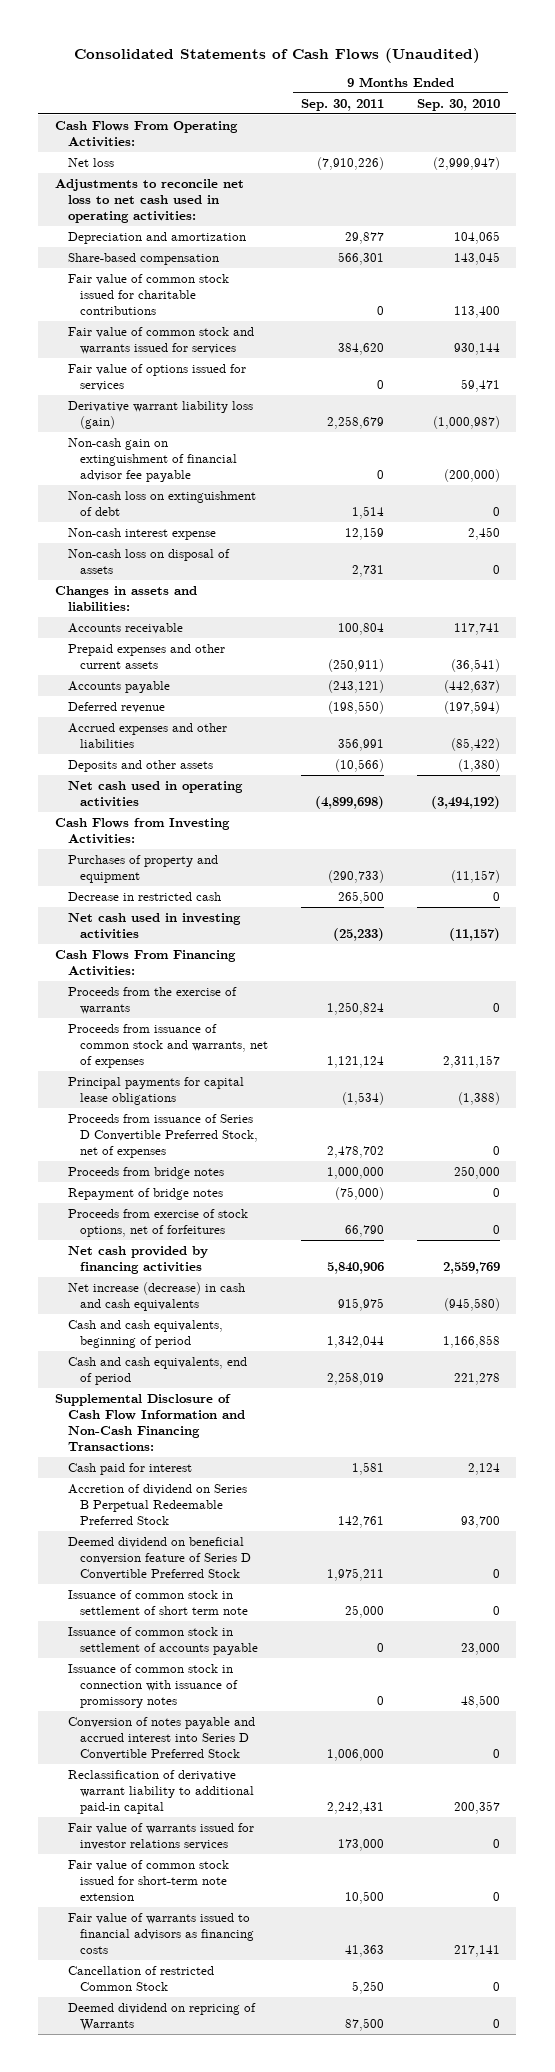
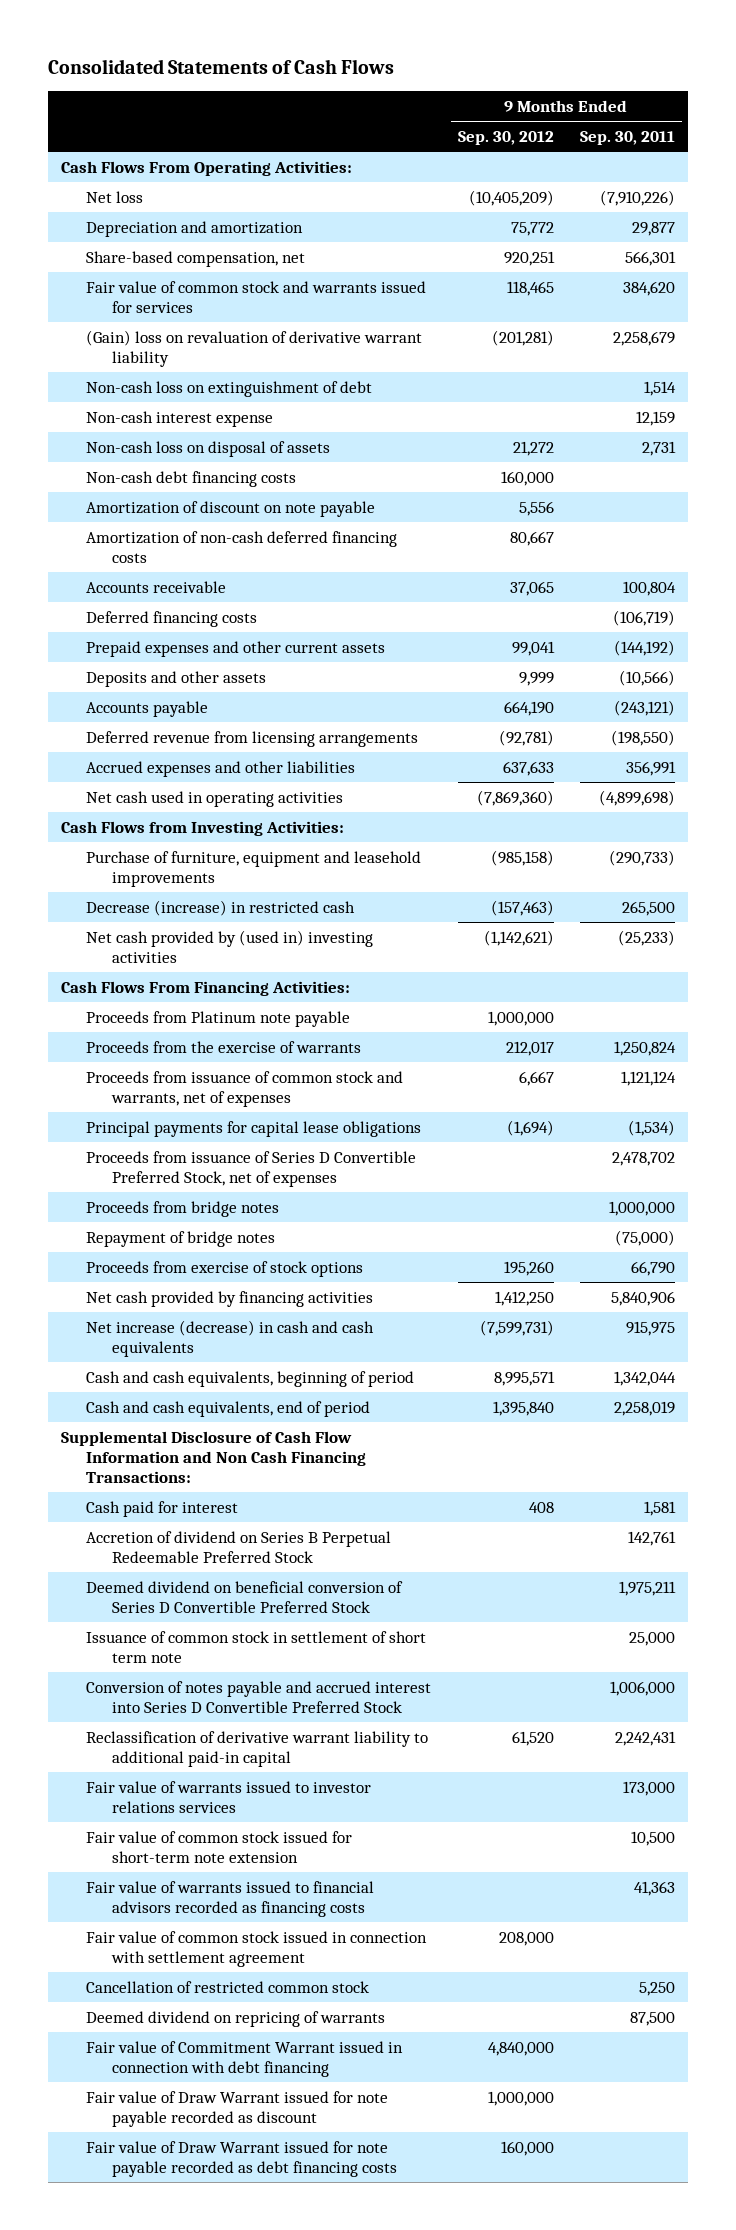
[74,47,481,63] Consolidated Statements of Cash Flows (Unaudited) -> [47,59,394,75] Consolidated Statements of Cash Flows
[417,98,501,111] Sep. 30, 2010 -> none
none -> [457,130,554,145] Sep. 30, 2012
[54,178,244,223] Adjustments to reconcile net loss to net cash used in operating activities: -> none
[67,273,229,315] Fair value of common stock issued for charitable contributions -> none
[67,252,219,265] Share-based compensation -> [86,250,306,267] Share-based compensation, net
[67,363,246,391] Fair value of options issued for services -> none
[67,437,238,482] Non-cash gain on extinguishment of financial advisor fee payable -> none
[67,400,253,429] Derivative warrant liability loss (gain) -> [86,329,423,367] (Gain) loss on revaluation of derivative warrant liability
[54,585,197,611] Changes in assets and liabilities: -> none
none -> [86,470,297,487] Non-cash debt financing costs
none -> [86,500,376,517] Amortization of discount on note payable
none -> [86,530,398,563] Amortization of non-cash deferred financing costs
none -> [86,610,258,627] Deferred financing costs
[328,658,385,672] (250,911) -> [614,639,676,656] (144,192)
[67,759,213,772] Deposits and other assets -> [86,670,267,687] Deposits and other assets
[67,701,165,713] Deferred revenue -> [86,730,419,747] Deferred revenue from licensing arrangements
[67,854,218,883] Purchases of property and equipment -> [86,850,422,887] Purchase of furniture, equipment and leasehold improvements
[67,891,221,901] Decrease in restricted cash -> [86,899,356,916] Decrease (increase) in restricted cash
[67,912,241,939] Net cash used in investing activities -> [86,929,374,963] Net cash provided by (used in) investing activities
none -> [86,1010,351,1027] Proceeds from Platinum note payable
[67,1208,248,1237] Proceeds from exercise of stock options, net of forfeitures -> [86,1260,364,1277] Proceeds from exercise of stock options
[54,1393,245,1451] Supplemental Disclosure of Cash Flow Information and Non-Cash Financing Transactions: -> [61,1430,367,1483] Supplemental Disclosure of Cash Flow Information and Non Cash Financing Transactions:
[67,1536,252,1580] Deemed dividend on beneficial conversion feature of Series D Convertible Preferred Stock -> [86,1580,404,1613] Deemed dividend on beneficial conversion of Series D Convertible Preferred Stock
[67,1626,259,1655] Issuance of common stock in settlement of accounts payable -> none
[67,1663,239,1708] Issuance of common stock in connection with issuance of promissory notes -> none
[67,1822,254,1850] Fair value of warrants issued for investor relations services -> [86,1780,372,1813] Fair value of warrants issued to investor relations services
[67,1912,255,1954] Fair value of warrants issued to financial advisors as financing costs -> [86,1880,375,1917] Fair value of warrants issued to financial advisors recorded as financing costs
none -> [86,1930,428,1967] Fair value of common stock issued in connection with settlement agreement
[67,1965,214,1991] Cancellation of restricted Common Stock -> [86,1980,370,1993] Cancellation of restricted common stock
[67,2002,256,2031] Deemed dividend on repricing of Warrants -> [86,2010,386,2027] Deemed dividend on repricing of warrants
none -> [86,2040,404,2077] Fair value of Commitment Warrant issued in connection with debt financing
none -> [86,2090,389,2127] Fair value of Draw Warrant issued for note payable recorded as discount
none -> [86,2140,397,2177] Fair value of Draw Warrant issued for note payable recorded as debt financing costs

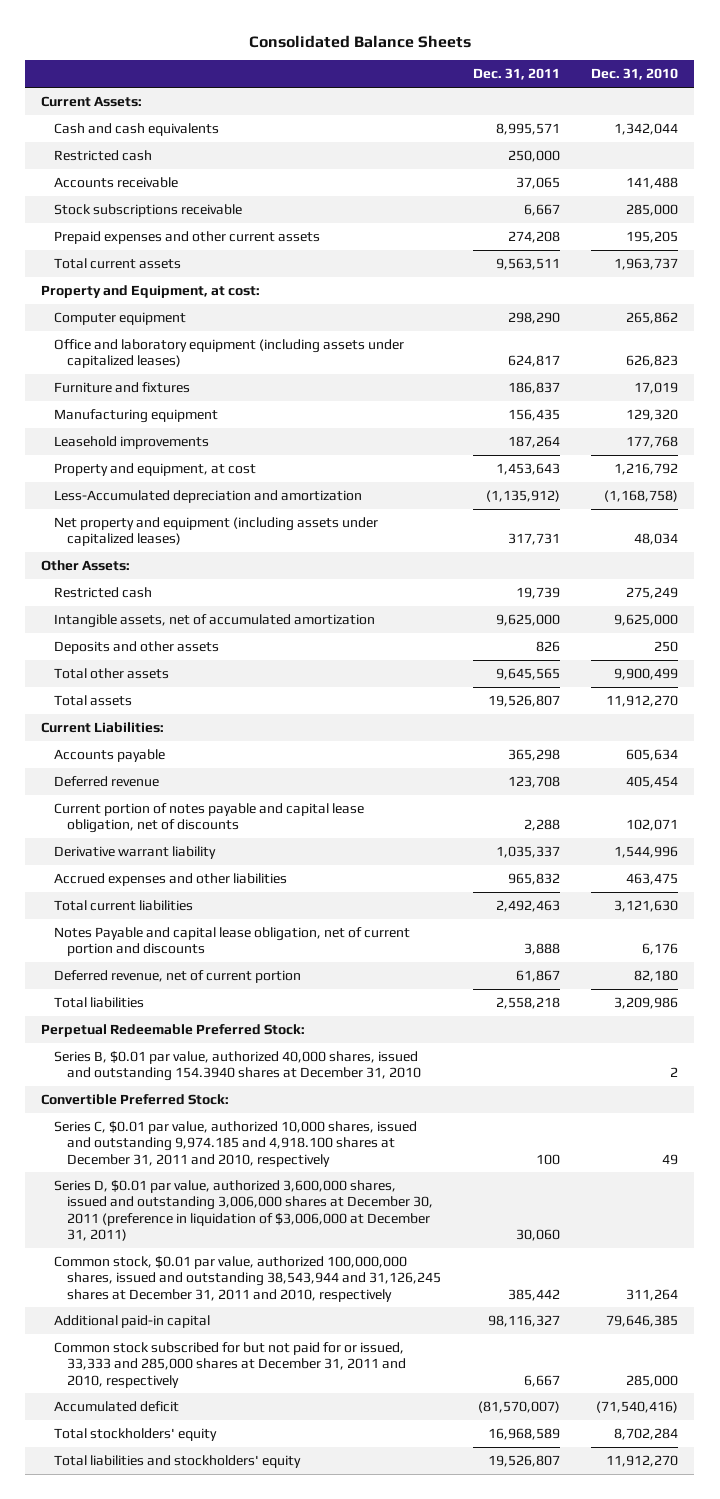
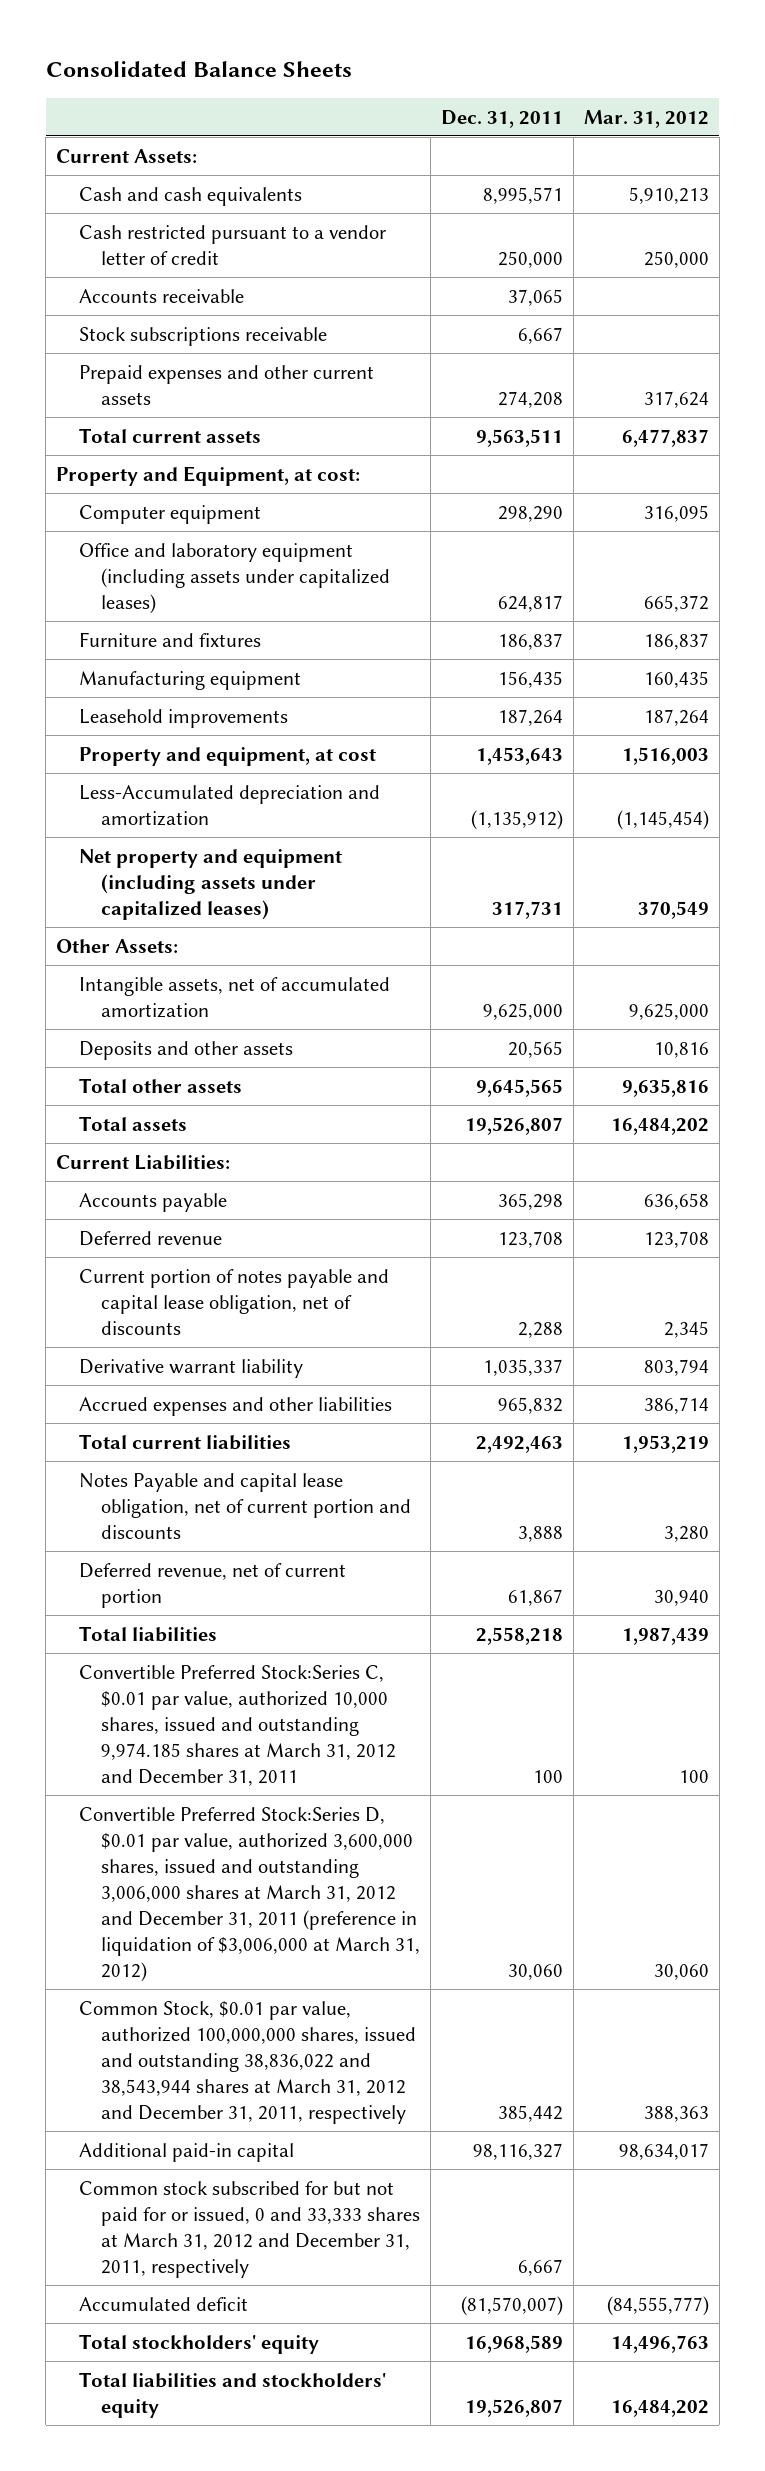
[591,68,679,81] Dec. 31, 2010 -> none
none -> [583,109,709,128] Mar. 31, 2012
[53,149,152,161] Restricted cash -> [78,224,386,265] Cash restricted pursuant to a vendor letter of credit
[53,586,152,598] Restricted cash -> none
[535,640,560,652] 826 -> [507,1040,563,1058] 20,565
[41,1023,306,1037] Perpetual Redeemable Preferred Stock: -> none
[53,1050,421,1082] Series B, $0.01 par value, authorized 40,000 shares, issued and outstanding 154.3940 shares at December 31, 2010 -> none
[41,1093,230,1105] Convertible Preferred Stock: -> none
[53,1120,417,1167] Series C, $0.01 par value, authorized 10,000 shares, issued and outstanding 9,974.185 and 4,918.100 shares at December 31, 2011 and 2010, respectively -> [78,1664,397,1786] Convertible Preferred Stock:Series C, $0.01 par value, authorized 10,000 shares, issued and outstanding 9,974.185 shares at March 31, 2012 and December 31, 2011
[53,1179,433,1241] Series D, $0.01 par value, authorized 3,600,000 shares, issued and outstanding 3,006,000 shares at December 30, 2011 (preference in liquidation of $3,006,000 at December 31, 2011) -> [78,1806,421,1983] Convertible Preferred Stock:Series D, $0.01 par value, authorized 3,600,000 shares, issued and outstanding 3,006,000 shares at March 31, 2012 and December 31, 2011 (preference in liquidation of $3,006,000 at March 31, 2012)
[53,1255,441,1302] Common stock, $0.01 par value, authorized 100,000,000 shares, issued and outstanding 38,543,944 and 31,126,245 shares at December 31, 2011 and 2010, respectively -> [78,2000,417,2124] Common Stock, $0.01 par value, authorized 100,000,000 shares, issued and outstanding 38,836,022 and 38,543,944 shares at March 31, 2012 and December 31, 2011, respectively
[53,1341,406,1388] Common stock subscribed for but not paid for or issued, 33,333 and 285,000 shares at December 31, 2011 and 2010, respectively -> [78,2180,421,2278] Common stock subscribed for but not paid for or issued, 0 and 33,333 shares at March 31, 2012 and December 31, 2011, respectively

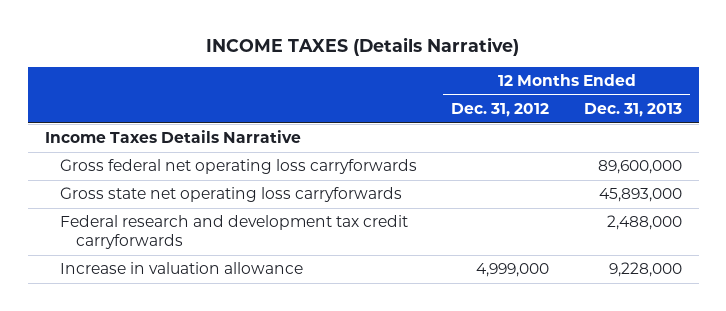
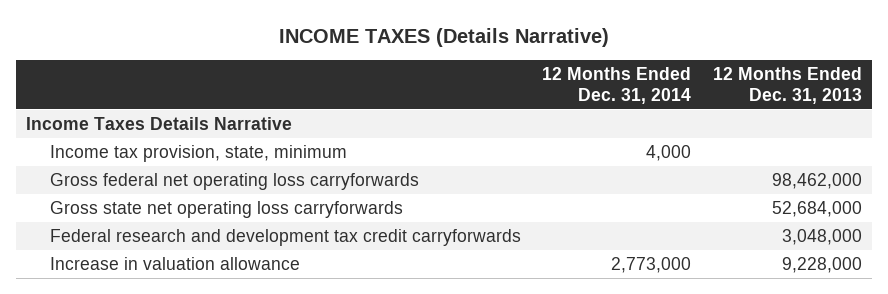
[451,103,550,118] Dec. 31, 2012 -> none
none -> [542,66,692,104] 12 Months Ended Dec. 31, 2014
none -> [49,144,347,162] Income tax provision, state, minimum
[597,160,682,175] 89,600,000 -> [771,172,862,189] 98,462,000
[598,188,682,203] 45,893,000 -> [771,200,862,217] 52,684,000
[606,215,682,231] 2,488,000 -> [781,228,862,245] 3,048,000

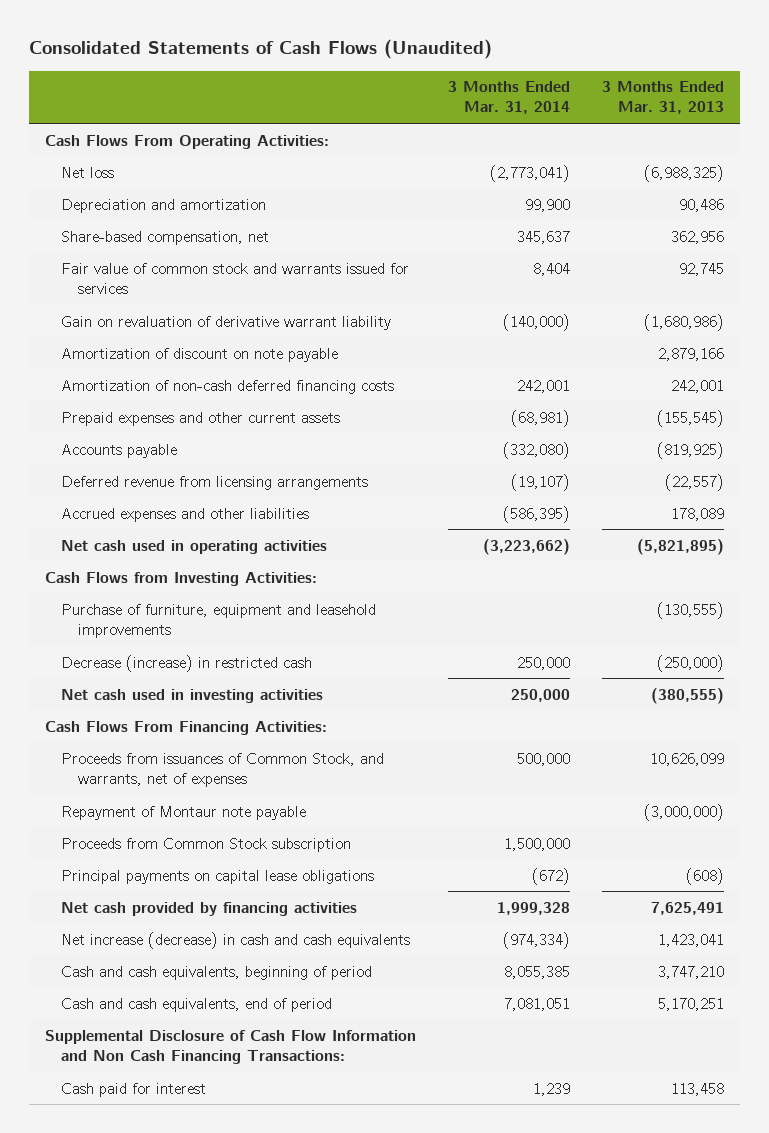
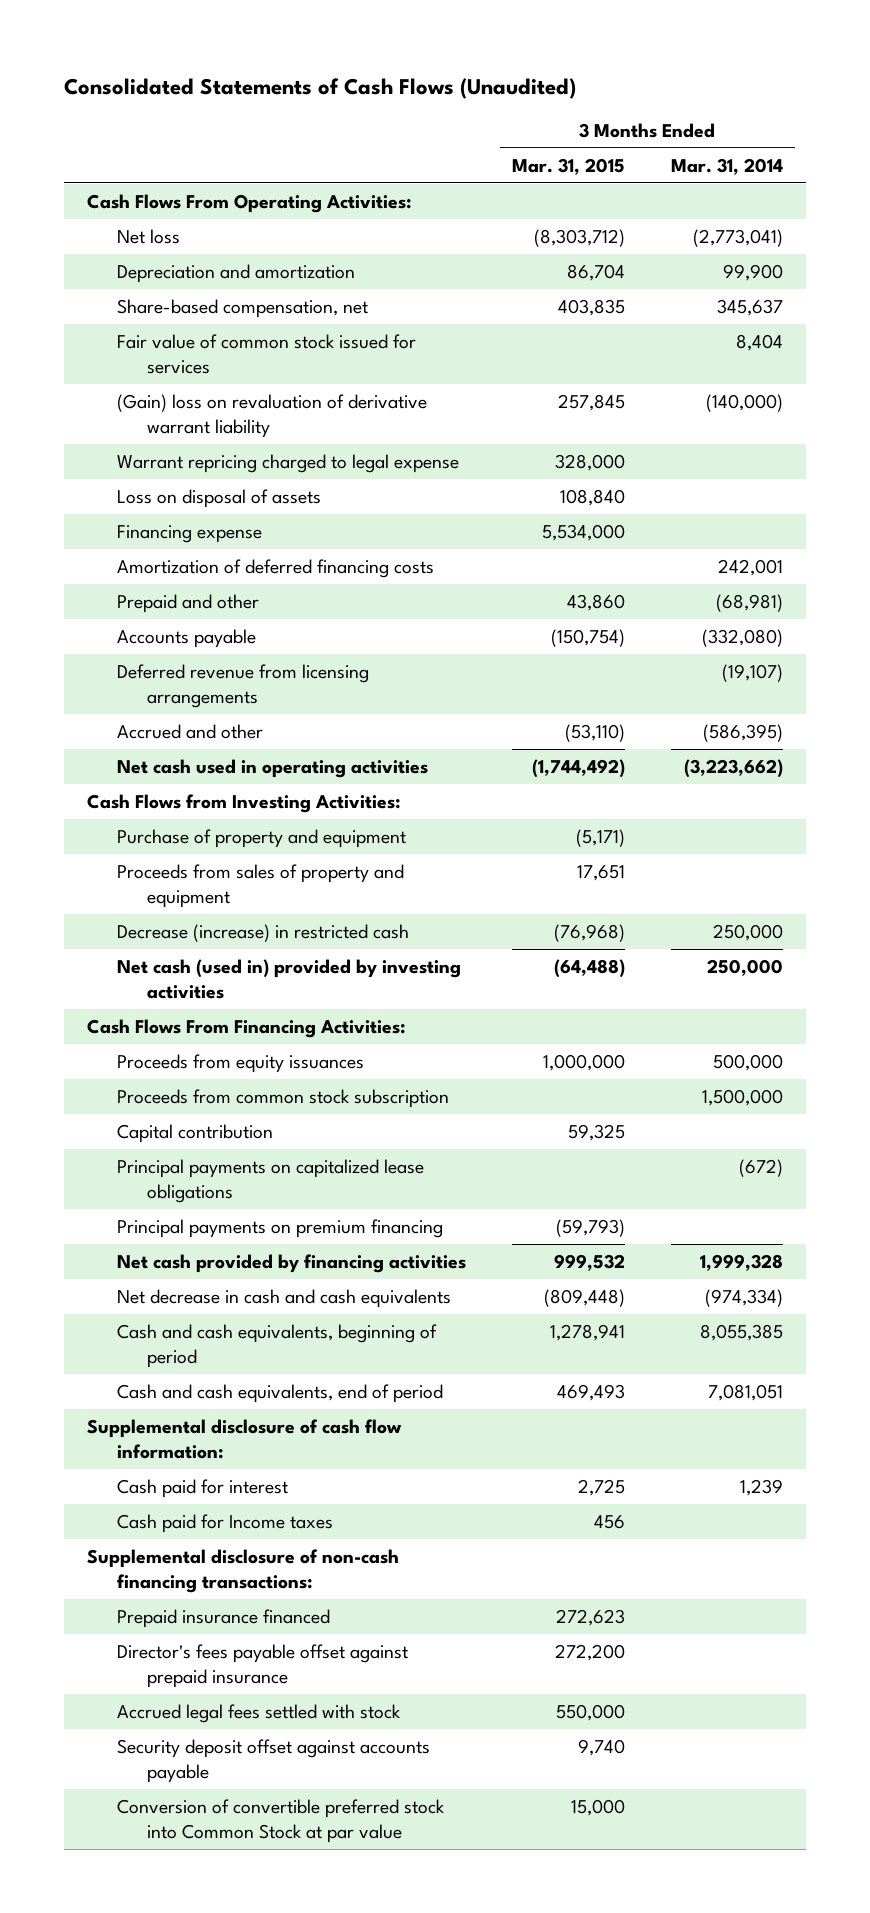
[601,81,724,115] 3 Months Ended Mar. 31, 2013 -> none
none -> [511,157,625,175] Mar. 31, 2015
[61,347,339,362] Amortization of discount on note payable -> none
[61,262,410,294] Fair value of common stock and warrants issued for services -> [116,333,416,374] Fair value of common stock issued for services
[61,315,392,330] Gain on revaluation of derivative warrant liability -> [116,393,427,438] (Gain) loss on revaluation of derivative warrant liability
none -> [116,453,459,473] Warrant repricing charged to legal expense
none -> [116,488,321,508] Loss on disposal of assets
none -> [116,524,262,543] Financing expense
[61,379,395,394] Amortization of non-cash deferred financing costs -> [116,558,434,578] Amortization of deferred financing costs
[61,411,341,426] Prepaid expenses and other current assets -> [116,593,259,613] Prepaid and other
[61,507,310,522] Accrued expenses and other liabilities -> [116,723,263,739] Accrued and other
[61,603,377,638] Purchase of furniture, equipment and leasehold improvements -> [116,828,406,848] Purchase of property and equipment
none -> [116,863,404,908] Proceeds from sales of property and equipment
[61,688,324,703] Net cash used in investing activities -> [116,958,461,999] Net cash (used in) provided by investing activities
[61,805,307,820] Repayment of Montaur note payable -> none
[61,837,352,852] Proceeds from Common Stock subscription -> none
none -> [116,1053,364,1073] Proceeds from equity issuances
[61,752,385,787] Proceeds from issuances of Common Stock, and warrants, net of expenses -> [116,1088,449,1108] Proceeds from common stock subscription
[517,752,571,766] 500,000 -> [701,1088,783,1106] 1,500,000
none -> [116,1123,273,1143] Capital contribution
[61,869,375,884] Principal payments on capital lease obligations -> [116,1158,424,1203] Principal payments on capitalized lease obligations
none -> [116,1218,443,1238] Principal payments on premium financing
[61,931,411,949] Net increase (decrease) in cash and cash equivalents -> [116,1288,451,1308] Net decrease in cash and cash equivalents
[45,1029,417,1064] Supplemental Disclosure of Cash Flow Information and Non Cash Financing Transactions: -> [86,1418,402,1459] Supplemental disclosure of cash flow information:
none -> [116,1513,333,1533] Cash paid for Income taxes
none -> [86,1548,399,1593] Supplemental disclosure of non-cash financing transactions:
none -> [116,1608,330,1628] Prepaid insurance financed
none -> [116,1643,408,1688] Director's fees payable offset against prepaid insurance
none -> [116,1703,401,1723] Accrued legal fees settled with stock
none -> [116,1738,430,1783] Security deposit offset against accounts payable
none -> [116,1798,445,1843] Conversion of convertible preferred stock into Common Stock at par value

